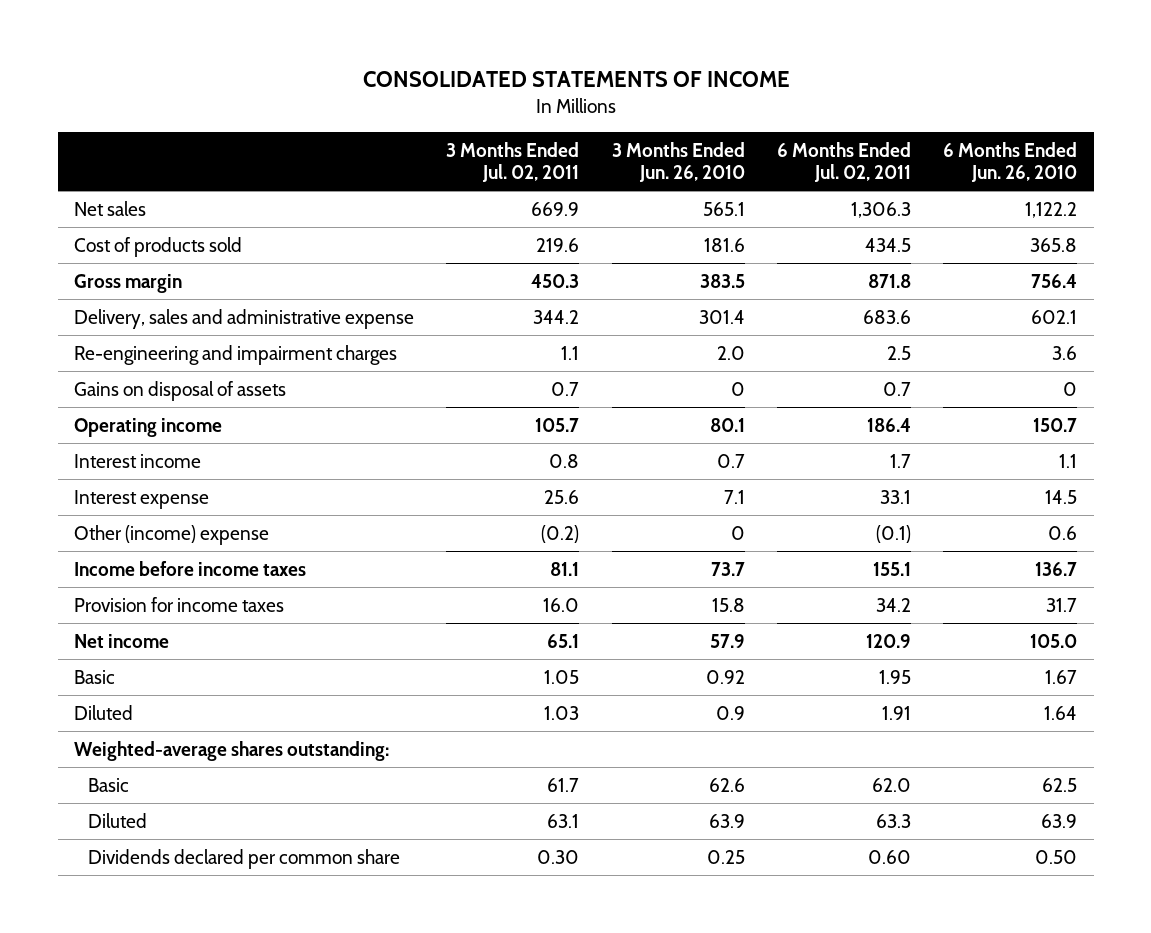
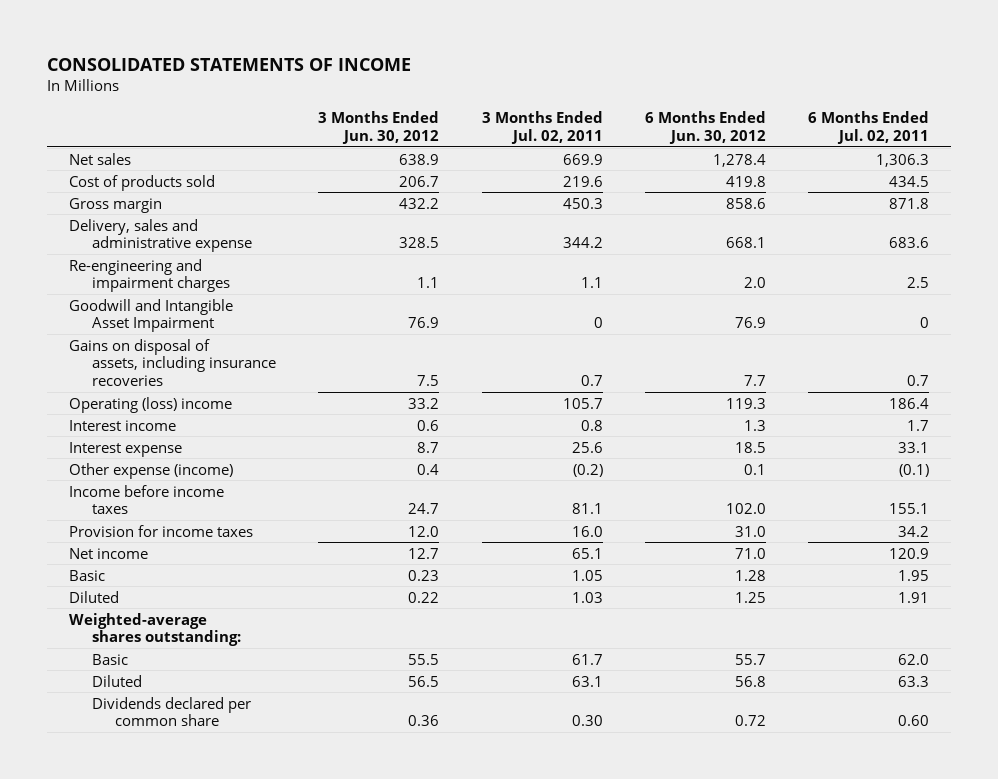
[611,141,745,182] 3 Months Ended Jun. 26, 2010 -> none
[943,141,1078,182] 6 Months Ended Jun. 26, 2010 -> none
none -> [318,110,440,144] 3 Months Ended Jun. 30, 2012
none -> [645,110,767,144] 6 Months Ended Jun. 30, 2012
none -> [68,298,233,333] Goodwill and Intangible Asset Impairment
[73,380,286,401] Gains on disposal of assets -> [68,338,276,387] Gains on disposal of assets, including insurance recoveries
[73,417,222,437] Operating income -> [68,396,232,413] Operating (loss) income
[73,524,269,545] Other (income) expense -> [68,462,233,479] Other expense (income)

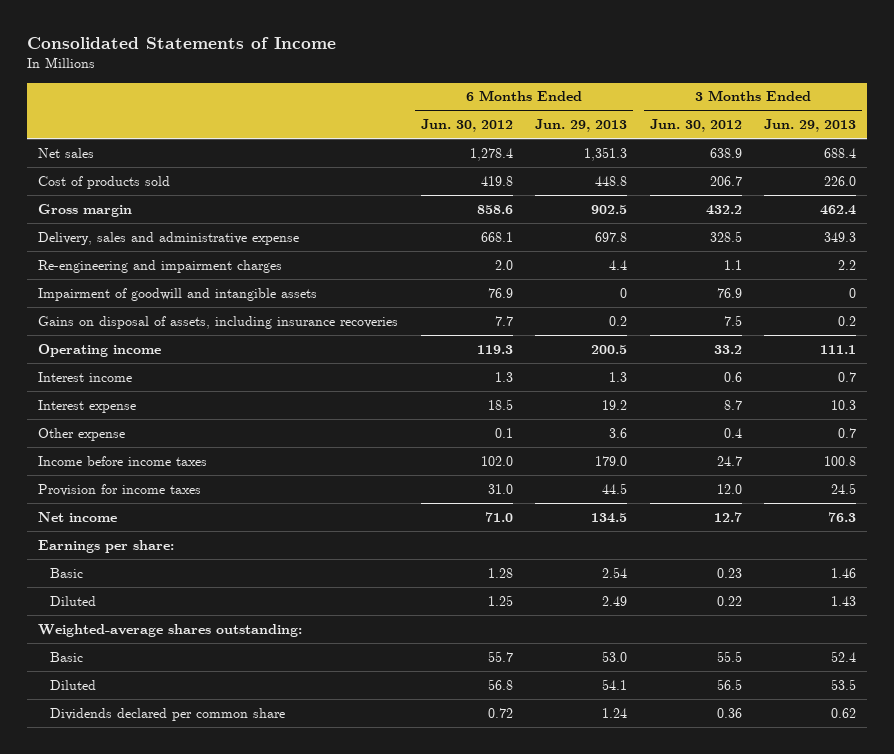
[47,57,412,71] CONSOLIDATED STATEMENTS OF INCOME -> [26,37,336,50] Consolidated Statements of Income
[481,110,603,144] 3 Months Ended Jul. 02, 2011 -> none
[808,110,930,144] 6 Months Ended Jul. 02, 2011 -> none
none -> [535,119,628,133] Jun. 29, 2013
none -> [764,119,857,133] Jun. 29, 2013
[68,298,233,333] Goodwill and Intangible Asset Impairment -> [38,287,318,301] Impairment of goodwill and intangible assets
[68,396,232,413] Operating (loss) income -> [38,343,162,357] Operating income
[68,462,233,479] Other expense (income) -> [38,427,126,441] Other expense
none -> [38,539,175,553] Earnings per share:

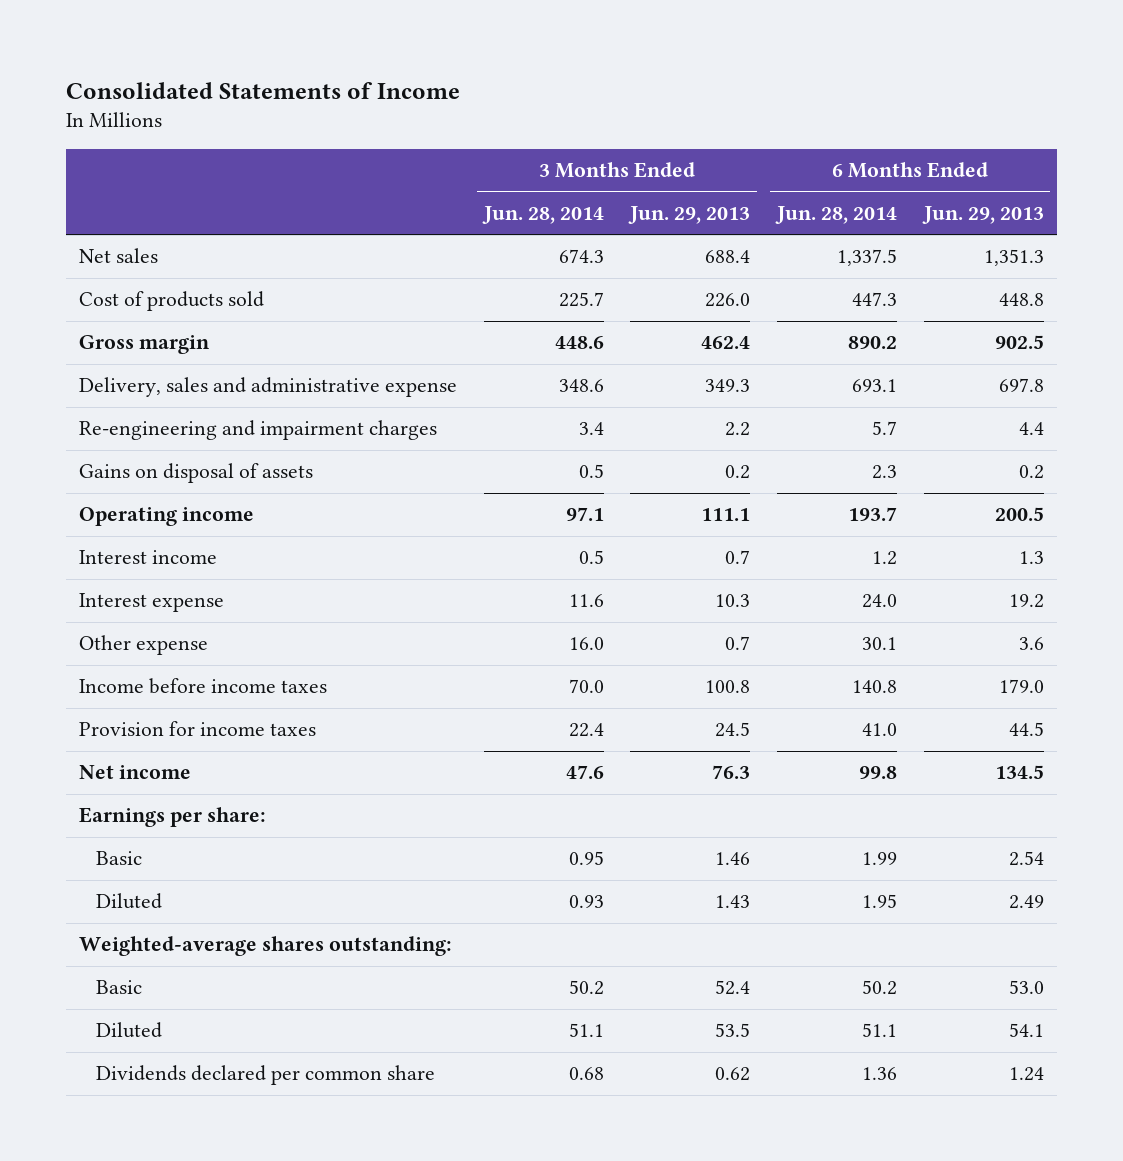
[420,119,513,133] Jun. 30, 2012 -> none
[649,119,742,133] Jun. 30, 2012 -> none
none -> [481,205,604,224] Jun. 28, 2014
none -> [774,205,897,224] Jun. 28, 2014
[38,287,318,301] Impairment of goodwill and intangible assets -> none
[38,315,399,329] Gains on disposal of assets, including insurance recoveries -> [78,463,313,484] Gains on disposal of assets

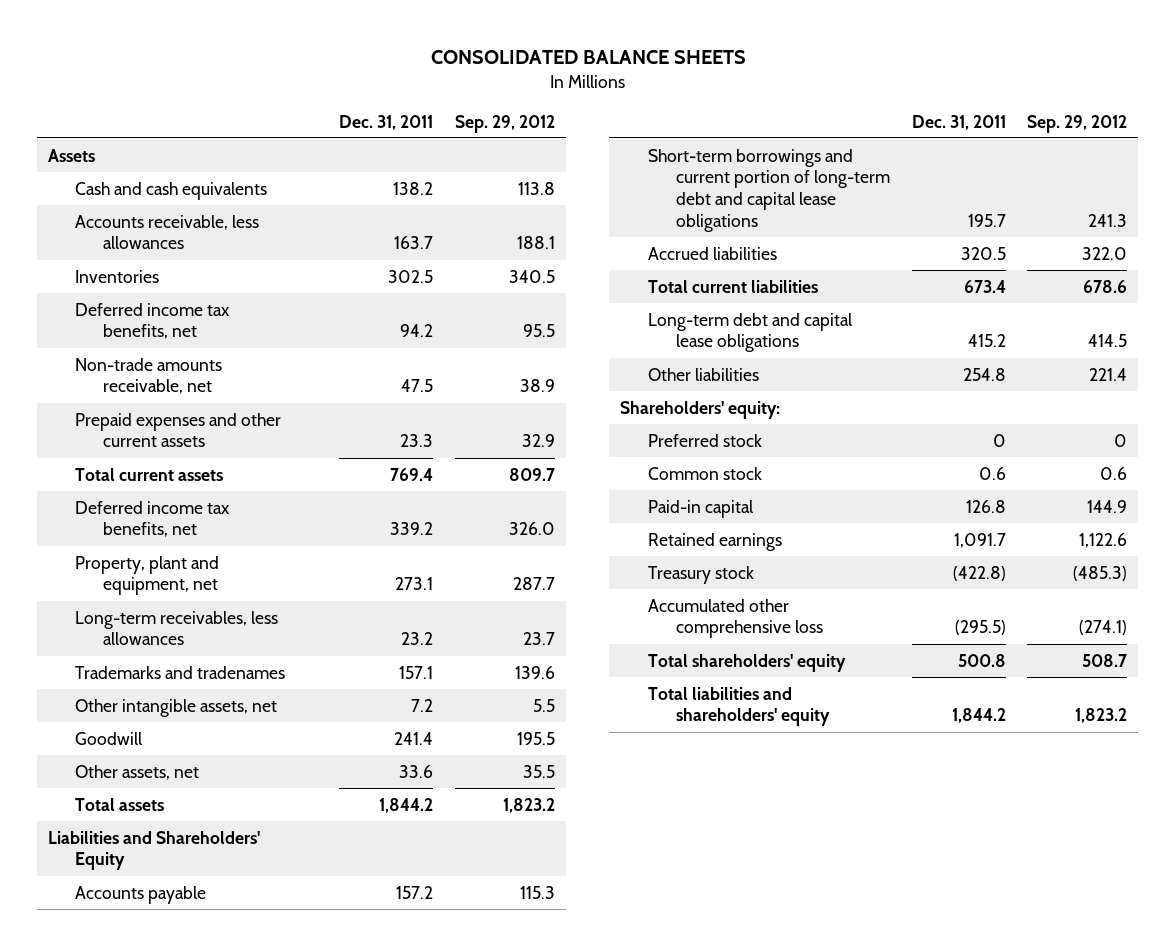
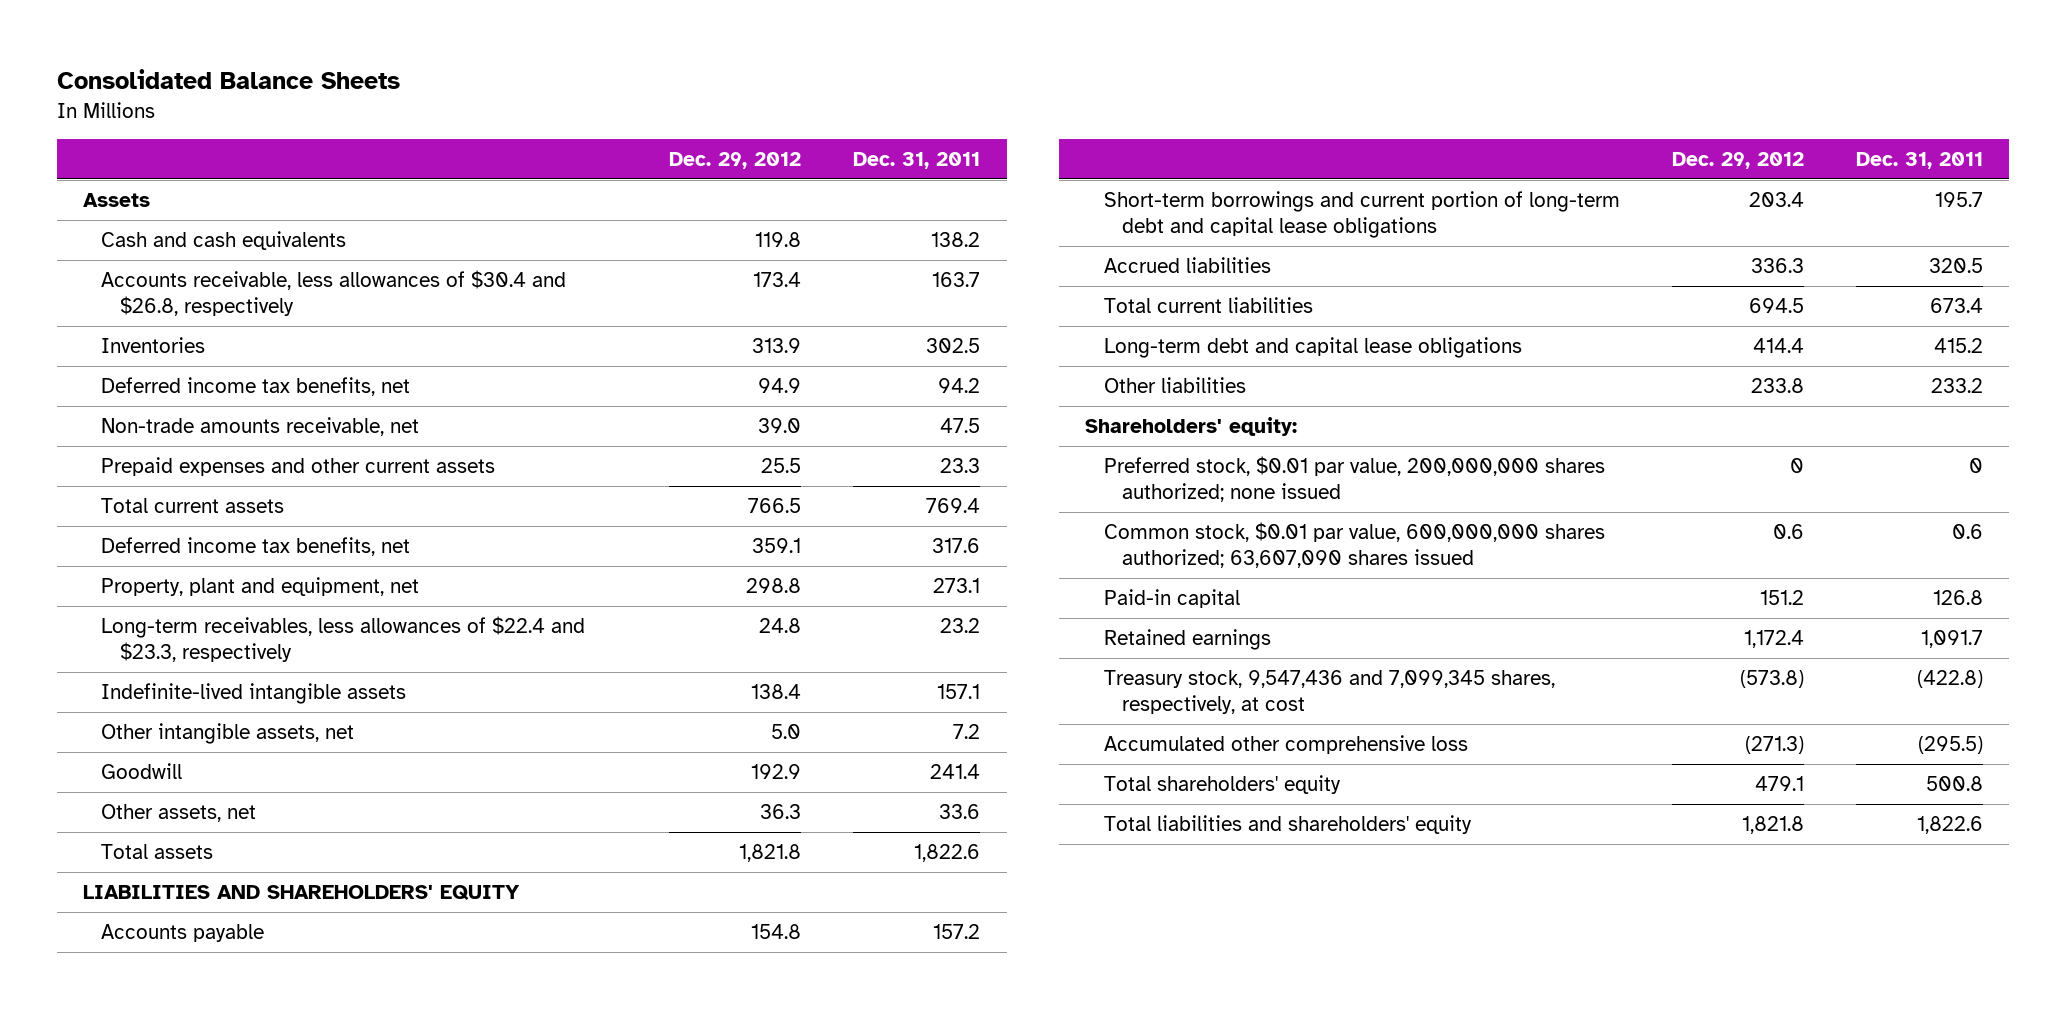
[430,49,746,64] CONSOLIDATED BALANCE SHEETS -> [56,69,400,90] Consolidated Balance Sheets
[454,114,555,133] Sep. 29, 2012 -> none
none -> [669,152,802,170] Dec. 29, 2012
[75,214,260,250] Accounts receivable, less allowances -> [101,270,567,317] Accounts receivable, less allowances of $30.4 and $26.8, respectively
[389,522,433,536] 339.2 -> [932,538,981,554] 317.6
[75,610,279,646] Long-term receivables, less allowances -> [101,616,586,663] Long-term receivables, less allowances of $22.4 and $23.3, respectively
[75,665,286,679] Trademarks and tradenames -> [101,683,407,705] Indefinite-lived intangible assets
[378,797,433,813] 1,844.2 -> [914,844,981,863] 1,822.6
[47,830,260,871] Liabilities and Shareholders' Equity -> [82,885,520,901] LIABILITIES AND SHAREHOLDERS' EQUITY
[962,367,1006,381] 254.8 -> [1931,378,1984,394] 233.2
[648,433,763,447] Preferred stock -> [1103,456,1605,503] Preferred stock, $0.01 par value, 200,000,000 shares authorized; none issued
[648,466,763,480] Common stock -> [1103,522,1605,569] Common stock, $0.01 par value, 600,000,000 shares authorized; 63,607,090 shares issued
[648,565,755,584] Treasury stock -> [1103,670,1555,715] Treasury stock, 9,547,436 and 7,099,345 shares, respectively, at cost
[951,708,1006,724] 1,844.2 -> [1917,816,1984,835] 1,822.6

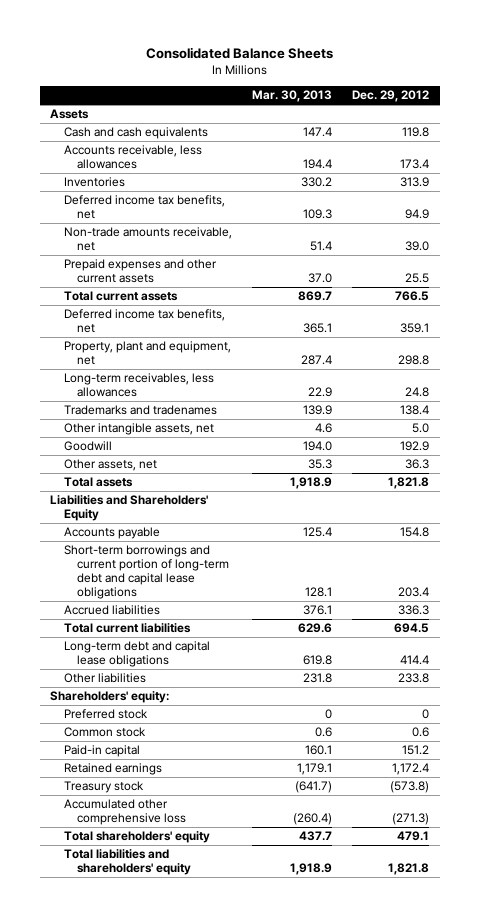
[853,152,981,170] Dec. 31, 2011 -> none
none -> [252,90,333,103] Mar. 30, 2013
[101,270,567,317] Accounts receivable, less allowances of $30.4 and $26.8, respectively -> [63,145,202,170] Accounts receivable, less allowances
[101,616,586,663] Long-term receivables, less allowances of $22.4 and $23.3, respectively -> [63,373,214,398] Long-term receivables, less allowances
[101,683,407,705] Indefinite-lived intangible assets -> [63,405,217,416] Trademarks and tradenames
[82,885,520,901] LIABILITIES AND SHAREHOLDERS' EQUITY -> [50,495,209,522] Liabilities and Shareholders' Equity
[1103,456,1605,503] Preferred stock, $0.01 par value, 200,000,000 shares authorized; none issued -> [63,709,148,720] Preferred stock
[1103,522,1605,569] Common stock, $0.01 par value, 600,000,000 shares authorized; 63,607,090 shares issued -> [63,727,146,738] Common stock
[1103,670,1555,715] Treasury stock, 9,547,436 and 7,099,345 shares, respectively, at cost -> [63,781,144,794] Treasury stock

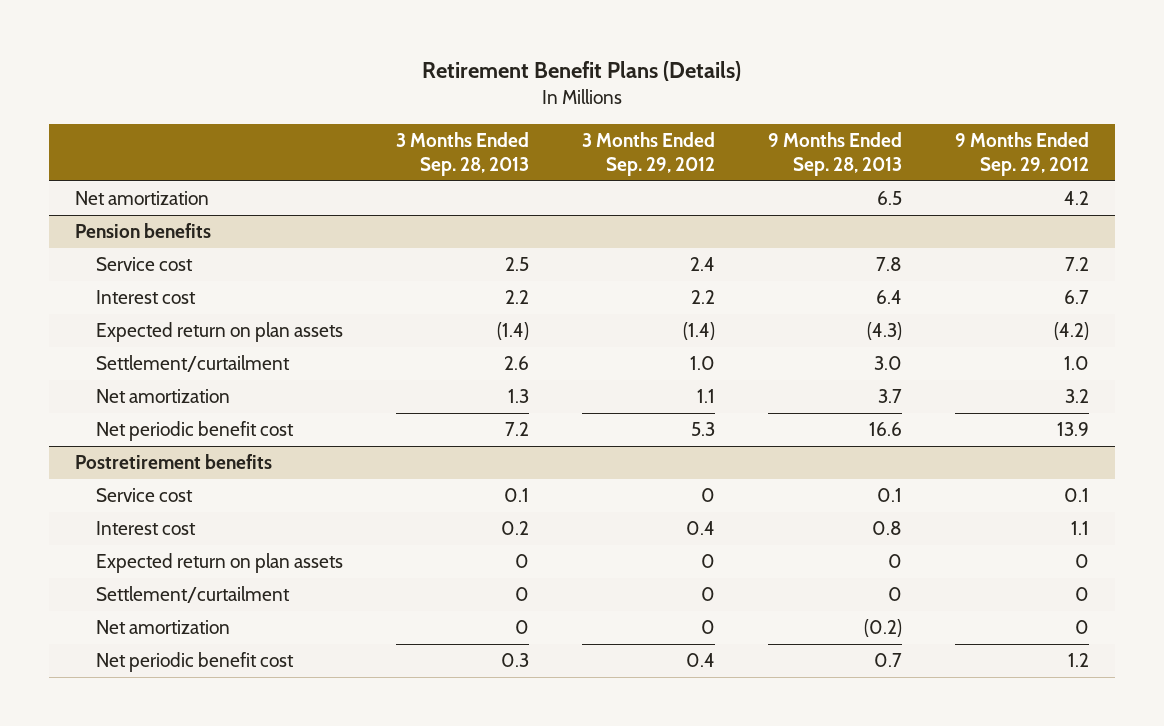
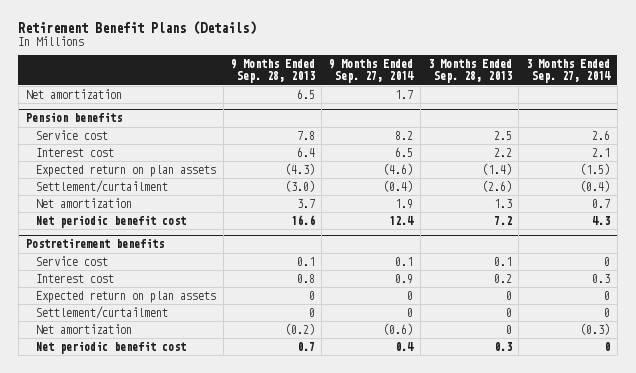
[582,132,716,176] 3 Months Ended Sep. 29, 2012 -> none
[954,132,1089,176] 9 Months Ended Sep. 29, 2012 -> none
none -> [329,59,415,84] 9 Months Ended Sep. 27, 2014
none -> [525,59,611,84] 3 Months Ended Sep. 27, 2014
[504,356,530,371] 2.6 -> [481,180,512,193] (2.6)
[874,356,903,371] 3.0 -> [284,180,315,193] (3.0)

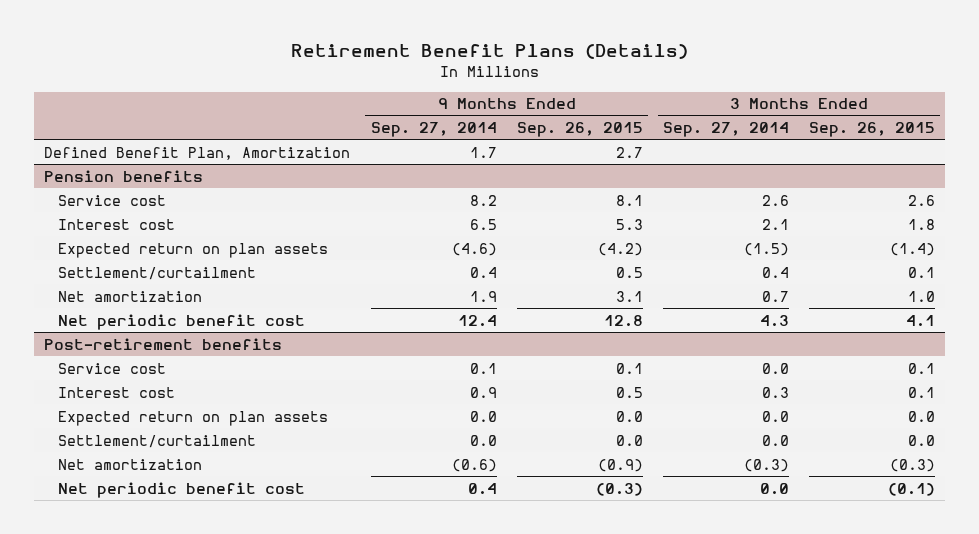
[230,59,315,84] 9 Months Ended Sep. 28, 2013 -> none
[427,59,512,84] 3 Months Ended Sep. 28, 2013 -> none
none -> [516,122,643,138] Sep. 26, 2015
none -> [809,122,936,138] Sep. 26, 2015
[25,89,122,100] Net amortization -> [44,146,351,160] Defined Benefit Plan, Amortization
[383,180,414,193] (0.4) -> [469,266,497,278] 0.4
[579,180,610,193] (0.4) -> [761,266,789,278] 0.4
[25,238,164,249] Postretirement benefits -> none
none -> [44,337,283,350] Post-retirement benefits
[603,257,610,267] 0 -> [761,362,789,374] 0.0
[407,291,414,301] 0 -> [469,410,497,422] 0.0
[603,291,610,301] 0 -> [761,410,789,422] 0.0
[407,308,414,318] 0 -> [469,434,497,446] 0.0
[603,308,610,318] 0 -> [761,434,789,446] 0.0
[603,342,610,352] 0 -> [759,482,789,495] 0.0

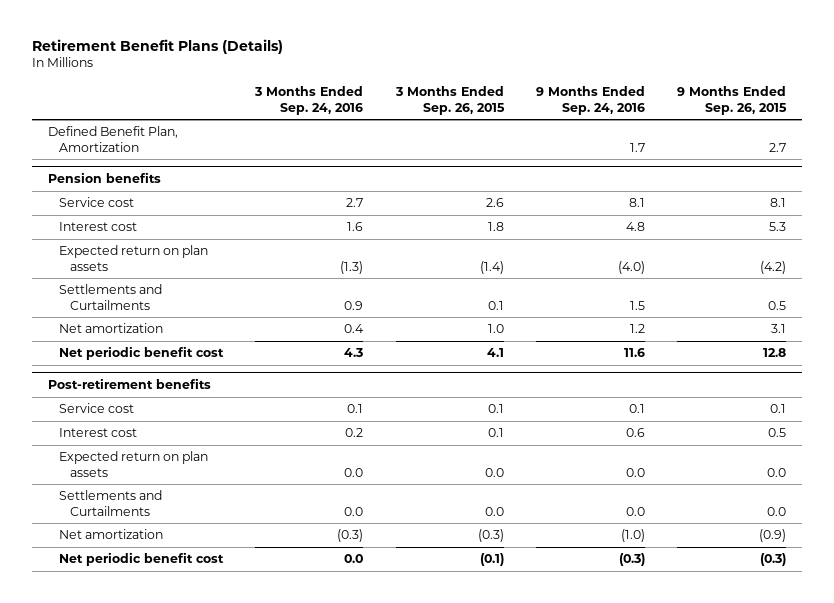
[370,122,497,138] Sep. 27, 2014 -> none
[662,122,789,138] Sep. 27, 2014 -> none
none -> [254,85,364,115] 3 Months Ended Sep. 24, 2016
none -> [535,85,645,115] 9 Months Ended Sep. 24, 2016
[57,266,256,280] Settlement/curtailment -> [59,284,163,310] Settlements and Curtailments
[57,434,256,448] Settlement/curtailment -> [59,490,163,516] Settlements and Curtailments

